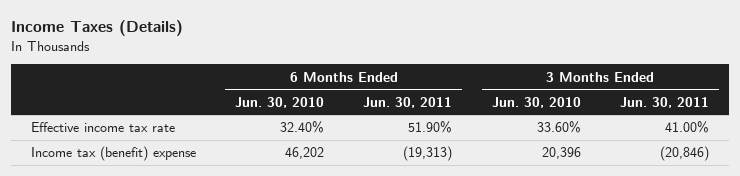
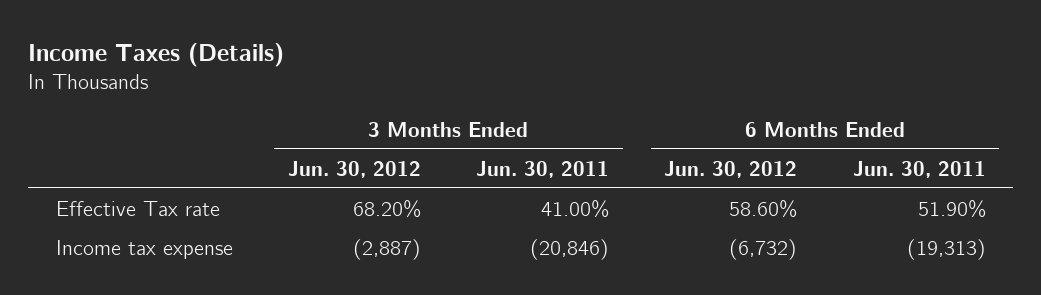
[235,96,325,108] Jun. 30, 2010 -> none
[491,96,581,108] Jun. 30, 2010 -> none
none -> [287,160,421,178] Jun. 30, 2012
none -> [664,160,798,178] Jun. 30, 2012
[30,122,175,133] Effective income tax rate -> [55,200,220,216] Effective Tax rate
[30,146,196,162] Income tax (benefit) expense -> [55,239,233,259] Income tax expense

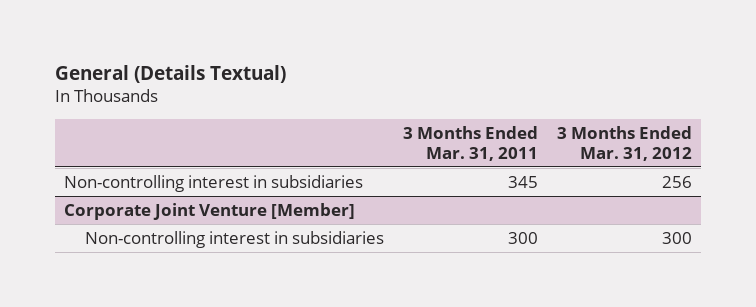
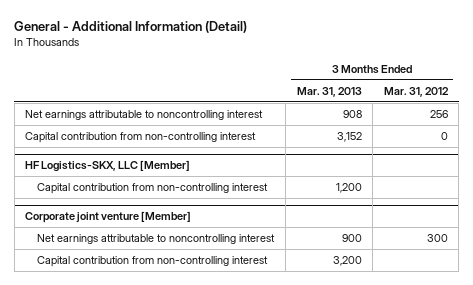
[54,65,286,84] General (Details Textual) -> [14,21,248,34] General - Additional Information (Detail)
[402,125,538,161] 3 Months Ended Mar. 31, 2011 -> none
none -> [296,86,362,97] Mar. 31, 2013
[64,174,364,192] Non-controlling interest in subsidiaries -> [25,110,264,121] Net earnings attributable to noncontrolling interest
none -> [25,132,257,144] Capital contribution from non-controlling interest
none -> [25,160,191,173] HF Logistics-SKX, LLC [Member]
none -> [37,183,269,195] Capital contribution from non-controlling interest
[64,202,356,220] Corporate Joint Venture [Member] -> [25,211,192,224] Corporate joint venture [Member]
[84,230,384,248] Non-controlling interest in subsidiaries -> [37,234,276,245] Net earnings attributable to noncontrolling interest
none -> [37,256,269,268] Capital contribution from non-controlling interest

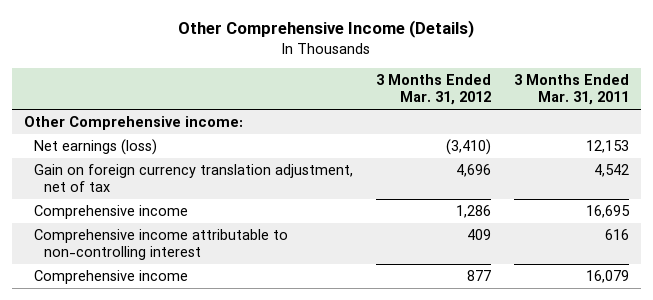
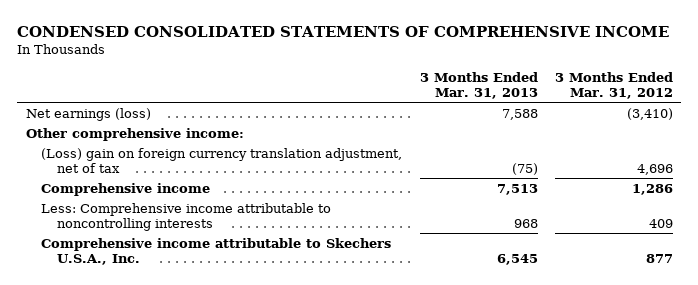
[178,20,475,39] Other Comprehensive Income (Details) -> [16,25,669,37] CONDENSED CONSOLIDATED STATEMENTS OF COMPREHENSIVE INCOME
[513,74,629,106] 3 Months Ended Mar. 31, 2011 -> none
none -> [419,71,538,99] 3 Months Ended Mar. 31, 2013
[23,115,243,130] Other Comprehensive income: -> none
none -> [25,127,244,141] Other comprehensive income:
[33,163,353,193] Gain on foreign currency translation adjustment, net of tax -> [41,147,403,173] (Loss) gain on foreign currency translation adjustment, net of tax
[33,228,288,261] Comprehensive income attributable to non-controlling interest -> [41,202,332,231] Less: Comprehensive income attributable to noncontrolling interests
[33,269,188,284] Comprehensive income -> [41,237,392,265] Comprehensive income attributable to Skechers U.S.A., Inc.

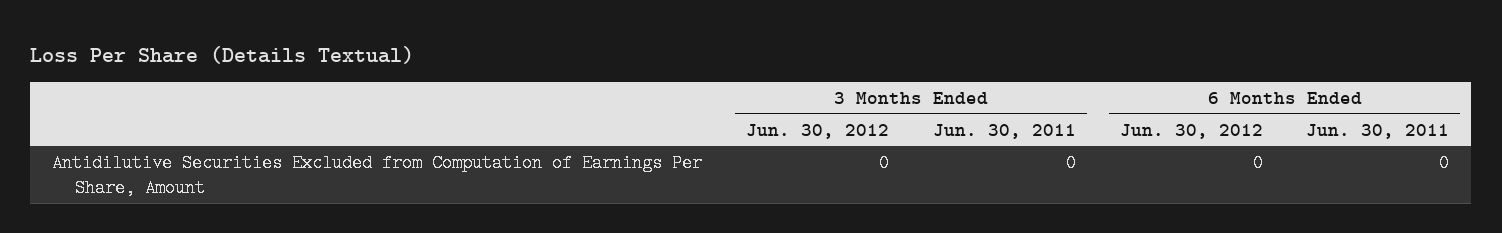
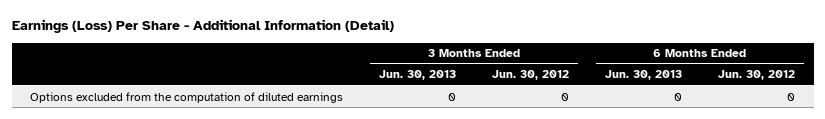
[30,45,415,64] Loss Per Share (Details Textual) -> [11,19,394,34] Earnings (Loss) Per Share - Additional Information (Detail)
[932,123,1076,139] Jun. 30, 2011 -> none
[1306,123,1450,139] Jun. 30, 2011 -> none
none -> [378,70,456,81] Jun. 30, 2013
none -> [605,70,683,81] Jun. 30, 2013
[52,153,703,197] Antidilutive Securities Excluded from Computation of Earnings Per Share, Amount -> [29,91,343,103] Options excluded from the computation of diluted earnings

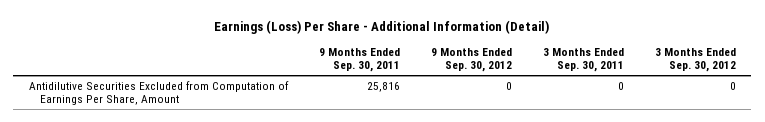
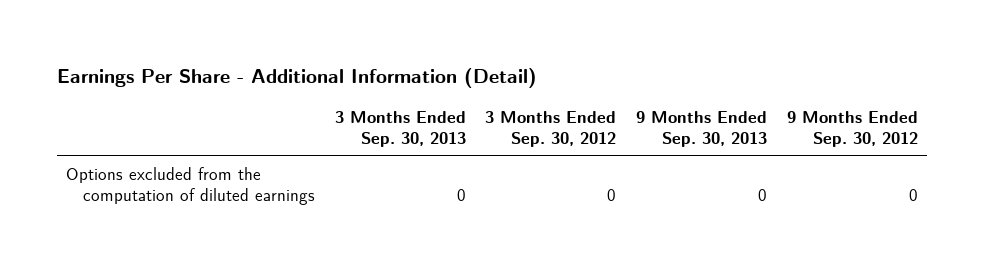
[214,19,550,34] Earnings (Loss) Per Share - Additional Information (Detail) -> [56,68,537,89] Earnings Per Share - Additional Information (Detail)
[318,47,400,73] 9 Months Ended Sep. 30, 2011 -> none
[542,47,624,73] 3 Months Ended Sep. 30, 2011 -> none
none -> [334,111,466,148] 3 Months Ended Sep. 30, 2013
none -> [636,111,768,148] 9 Months Ended Sep. 30, 2013
[28,80,289,106] Antidilutive Securities Excluded from Computation of Earnings Per Share, Amount -> [66,167,316,206] Options excluded from the computation of diluted earnings

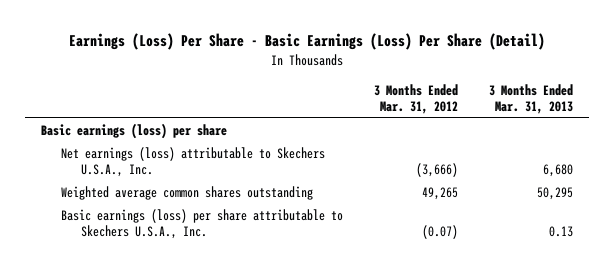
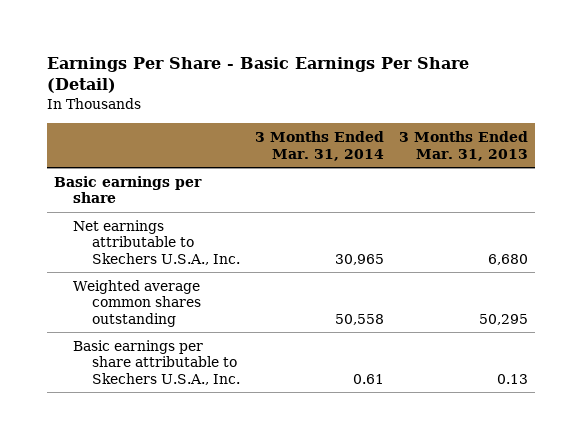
[69,33,546,51] Earnings (Loss) Per Share - Basic Earnings (Loss) Per Share (Detail) -> [46,56,469,94] Earnings Per Share - Basic Earnings Per Share (Detail)
[374,83,459,114] 3 Months Ended Mar. 31, 2012 -> none
none -> [255,130,385,161] 3 Months Ended Mar. 31, 2014
[40,123,227,140] Basic earnings (loss) per share -> [54,175,203,204] Basic earnings per share
[60,147,325,178] Net earnings (loss) attributable to Skechers U.S.A., Inc. -> [73,219,241,265] Net earnings attributable to Skechers U.S.A., Inc.
[60,209,343,240] Basic earnings (loss) per share attributable to Skechers U.S.A., Inc. -> [73,339,241,385] Basic earnings per share attributable to Skechers U.S.A., Inc.

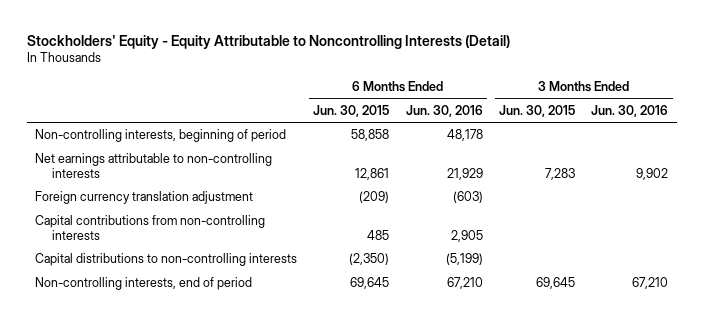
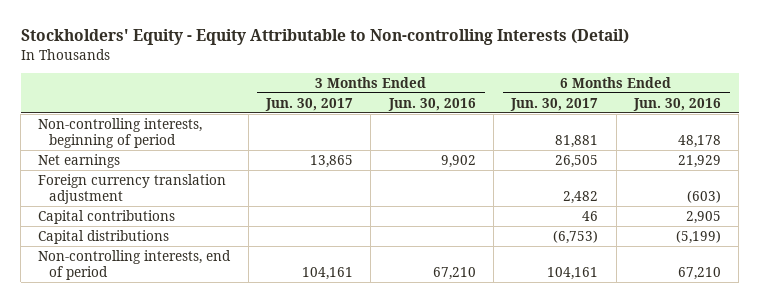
[26,34,510,49] Stockholders' Equity - Equity Attributable to Noncontrolling Interests (Detail) -> [20,29,629,46] Stockholders' Equity - Equity Attributable to Non-controlling Interests (Detail)
[313,104,390,117] Jun. 30, 2015 -> none
[499,104,576,117] Jun. 30, 2015 -> none
none -> [265,97,354,111] Jun. 30, 2017
none -> [510,97,599,111] Jun. 30, 2017
[34,153,272,179] Net earnings attributable to non-controlling interests -> [38,153,121,168] Net earnings
[34,215,265,241] Capital contributions from non-controlling interests -> [38,209,176,224] Capital contributions
[34,253,297,267] Capital distributions to non-controlling interests -> [38,229,170,244] Capital distributions

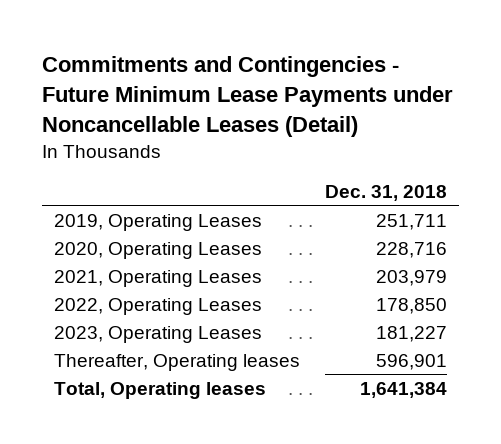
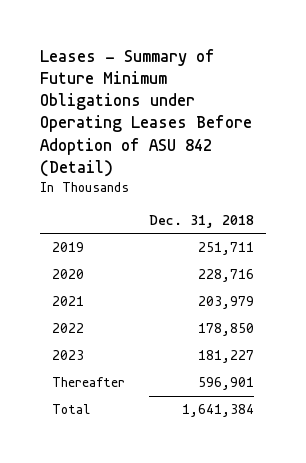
[42,55,454,137] Commitments and Contingencies - Future Minimum Lease Payments under Noncancellable Leases (Detail) -> [40,49,253,177] Leases - Summary of Future Minimum Obligations under Operating Leases Before Adoption of ASU 842 (Detail)
[54,213,263,231] 2019, Operating Leases -> [52,242,85,253] 2019
[54,241,263,259] 2020, Operating Leases -> [52,269,85,280] 2020
[54,269,263,287] 2021, Operating Leases -> [52,296,85,307] 2021
[54,297,263,315] 2022, Operating Leases -> [52,323,85,334] 2022
[54,325,263,343] 2023, Operating Leases -> [52,350,85,361] 2023
[54,353,301,371] Thereafter, Operating leases -> [52,377,126,388] Thereafter
[54,381,267,399] Total, Operating leases -> [52,404,92,415] Total

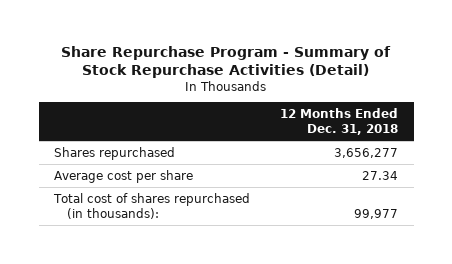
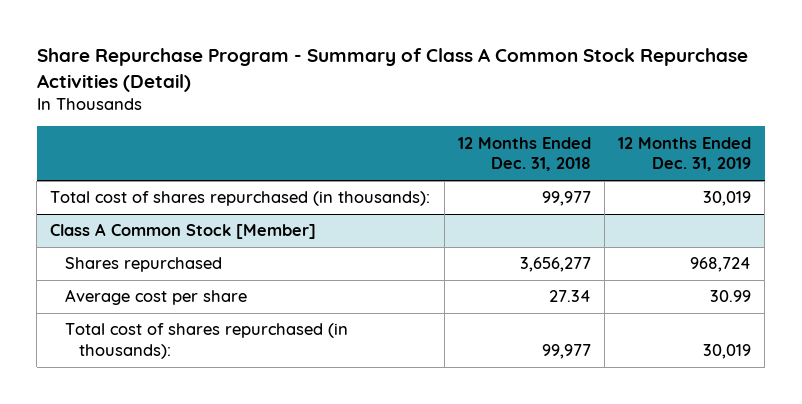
[61,45,392,78] Share Repurchase Program - Summary of Stock Repurchase Activities (Detail) -> [36,48,748,92] Share Repurchase Program - Summary of Class A Common Stock Repurchase Activities (Detail)
none -> [618,136,752,172] 12 Months Ended Dec. 31, 2019
none -> [50,191,431,207] Total cost of shares repurchased (in thousands):
none -> [50,223,317,240] Class A Common Stock [Member]

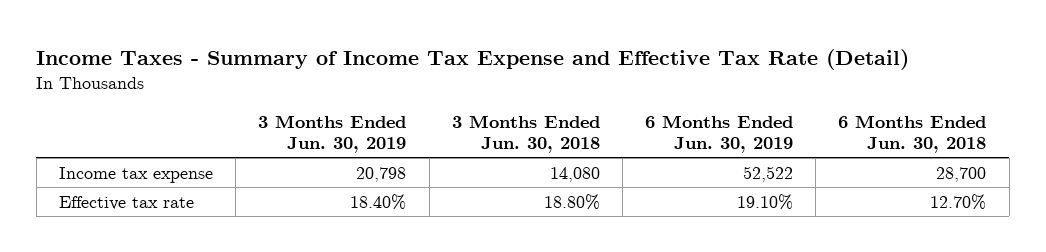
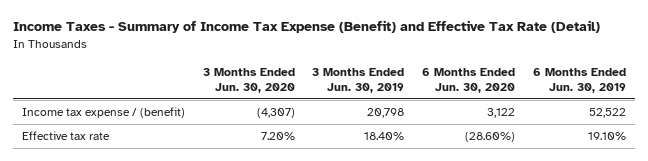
[36,48,910,70] Income Taxes - Summary of Income Tax Expense and Effective Tax Rate (Detail) -> [12,20,600,34] Income Taxes - Summary of Income Tax Expense (Benefit) and Effective Tax Rate (Detail)
[451,114,600,153] 3 Months Ended Jun. 30, 2018 -> none
[838,114,987,153] 6 Months Ended Jun. 30, 2018 -> none
none -> [202,67,295,94] 3 Months Ended Jun. 30, 2020
none -> [422,67,516,94] 6 Months Ended Jun. 30, 2020
[59,166,214,183] Income tax expense -> [21,106,185,118] Income tax expense / (benefit)

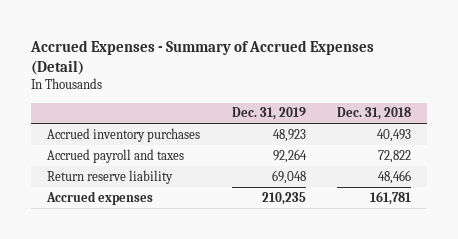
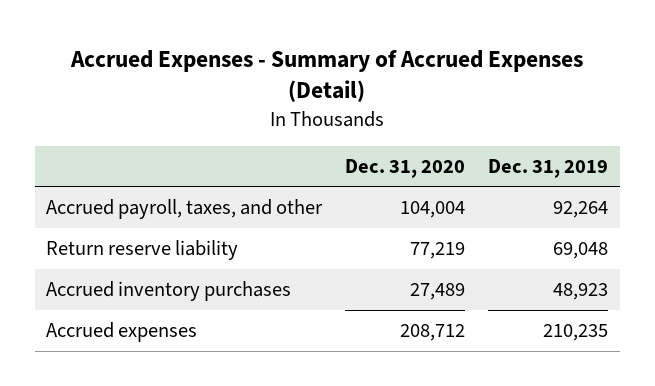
[337,107,412,121] Dec. 31, 2018 -> none
none -> [345,158,466,178] Dec. 31, 2020
[47,148,185,163] Accrued payroll and taxes -> [46,198,324,219] Accrued payroll, taxes, and other
[47,127,201,142] Accrued inventory purchases -> [46,280,292,301] Accrued inventory purchases

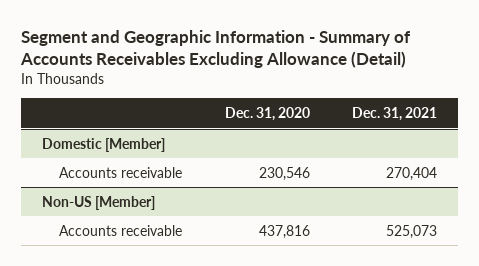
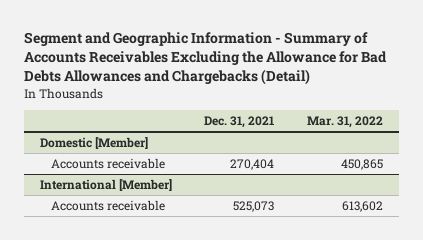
[20,30,412,69] Segment and Geographic Information - Summary of Accounts Receivables Excluding Allowance (Detail) -> [24,32,388,86] Segment and Geographic Information - Summary of Accounts Receivables Excluding the Allowance for Bad Debts Allowances and Chargebacks (Detail)
[224,107,310,122] Dec. 31, 2020 -> none
none -> [306,115,383,128] Mar. 31, 2022
[42,195,156,210] Non-US [Member] -> [40,179,173,192] International [Member]

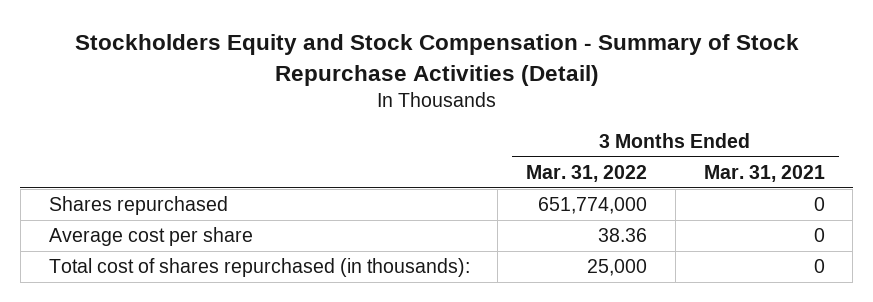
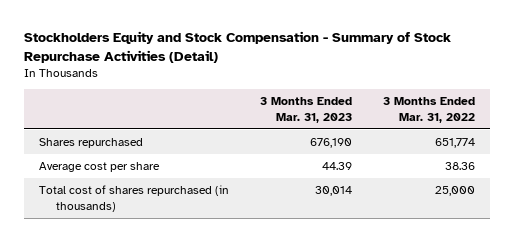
[703,164,825,182] Mar. 31, 2021 -> none
none -> [260,97,353,123] 3 Months Ended Mar. 31, 2023
[538,197,648,215] 651,774,000 -> [434,138,475,149] 651,774
[48,258,470,278] Total cost of shares repurchased (in thousands): -> [39,185,230,212] Total cost of shares repurchased (in thousands)

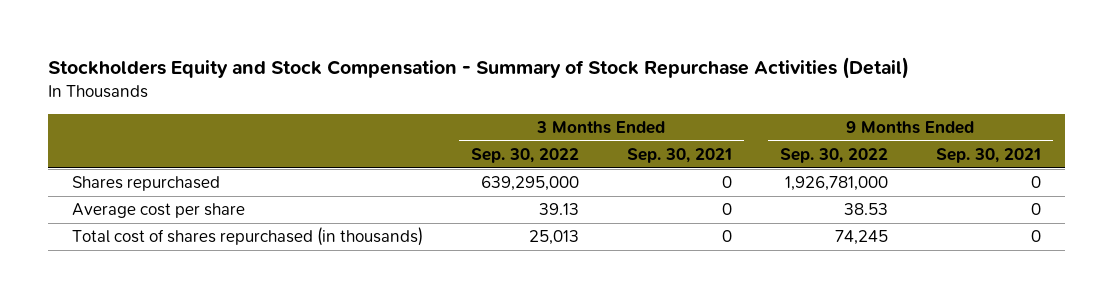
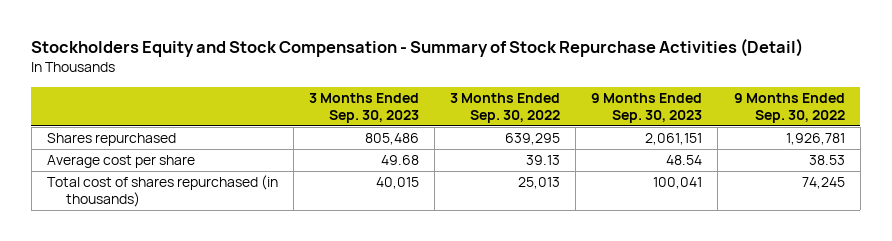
[626,148,732,164] Sep. 30, 2021 -> none
[935,148,1041,164] Sep. 30, 2021 -> none
none -> [309,92,420,123] 3 Months Ended Sep. 30, 2023
none -> [591,92,703,123] 9 Months Ended Sep. 30, 2023
[480,176,579,192] 639,295,000 -> [505,133,561,146] 639,295
[784,176,888,192] 1,926,781,000 -> [785,133,845,146] 1,926,781

